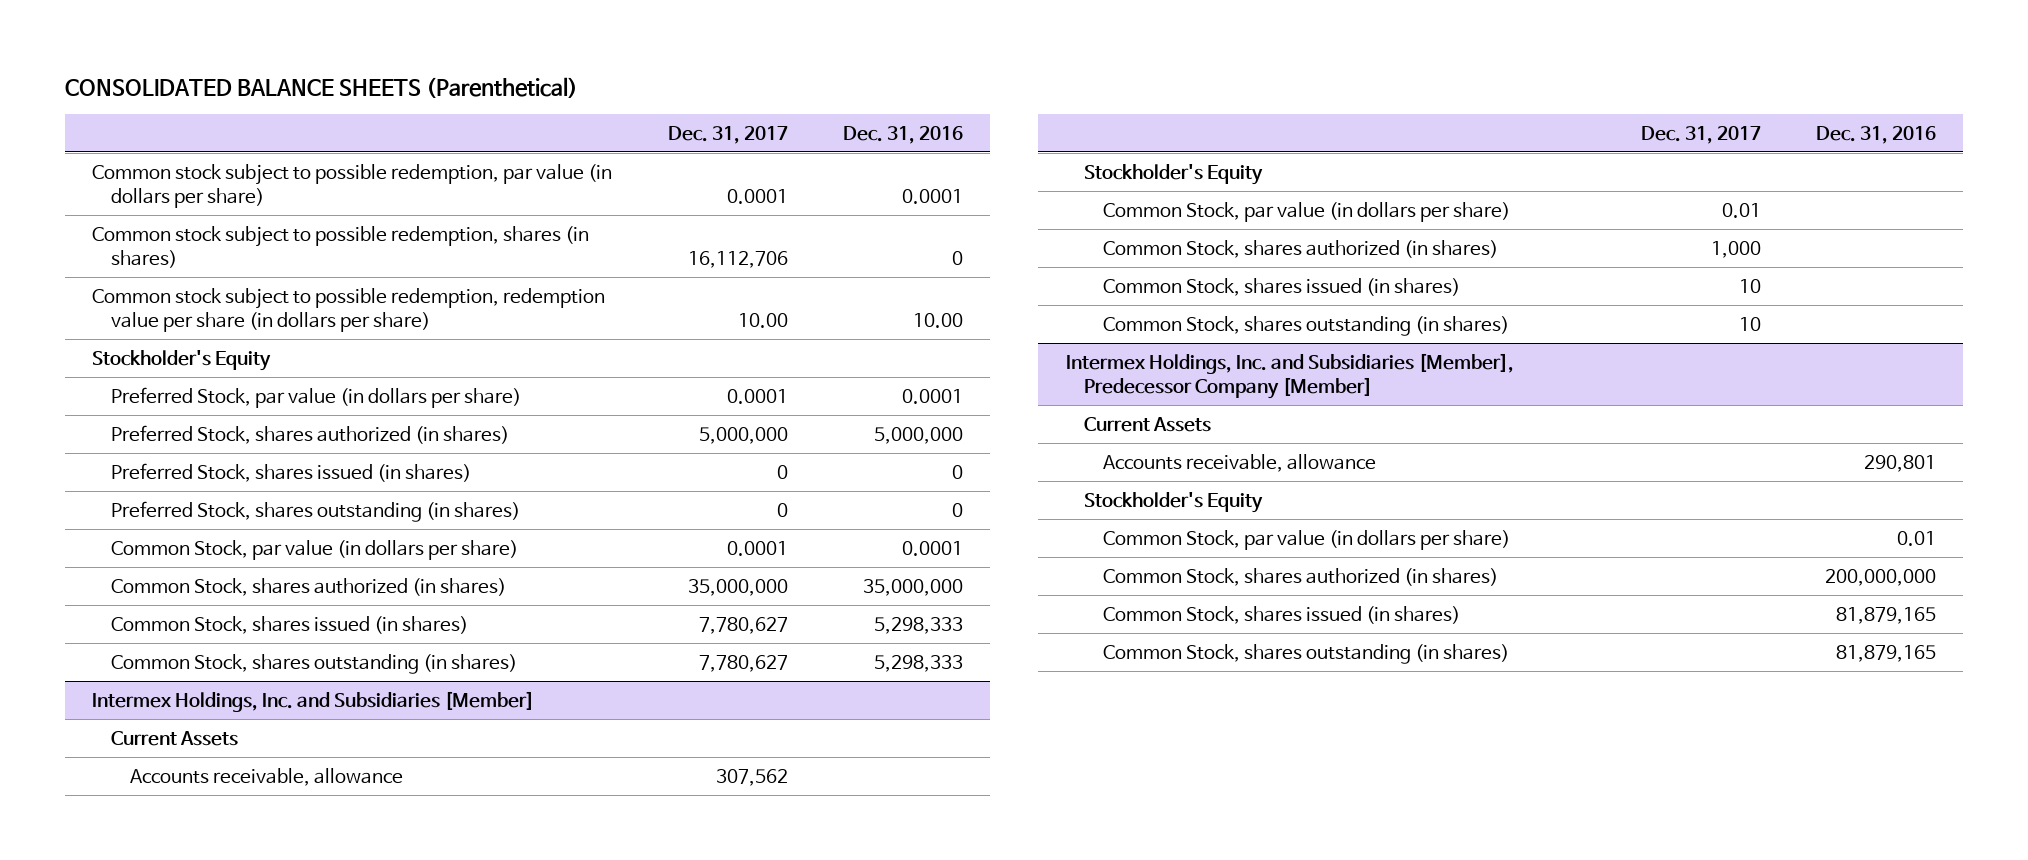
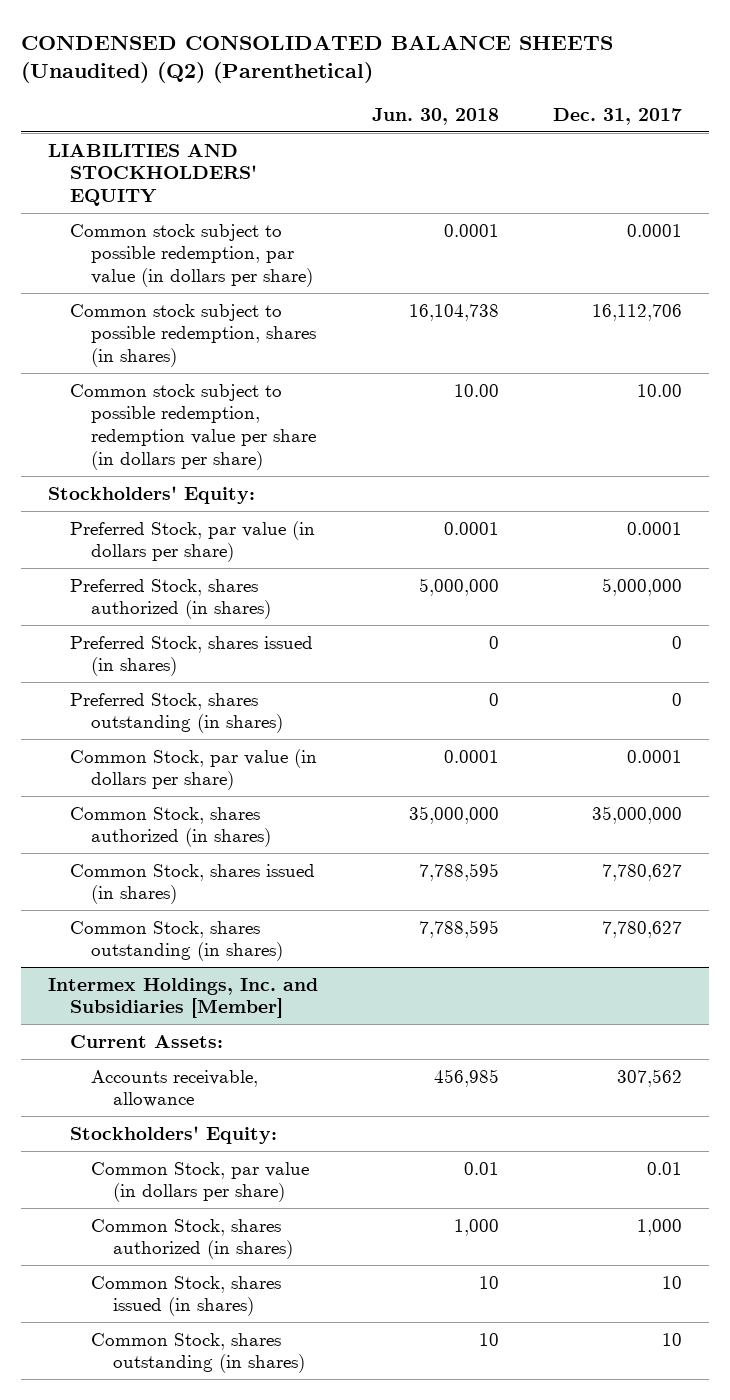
[64,76,578,98] CONSOLIDATED BALANCE SHEETS (Parenthetical) -> [21,34,614,84] CONDENSED CONSOLIDATED BALANCE SHEETS (Unaudited) (Q2) (Parenthetical)
[842,125,963,144] Dec. 31, 2016 -> none
none -> [371,107,499,125] Jun. 30, 2018
none -> [48,143,257,207] LIABILITIES AND STOCKHOLDERS' EQUITY
[92,349,272,371] Stockholder's Equity -> [48,485,256,504] Stockholders' Equity:
[111,730,239,746] Current Assets -> [69,1034,223,1048] Current Assets:
[1084,163,1264,185] Stockholder's Equity -> [69,1125,277,1144] Stockholders' Equity:
[1065,352,1514,400] Intermex Holdings, Inc. and Subsidiaries [Member], Predecessor Company [Member] -> none
[1084,416,1212,432] Current Assets -> none
[1103,453,1377,472] Accounts receivable, allowance -> none
[1084,491,1264,513] Stockholder's Equity -> none
[1103,529,1511,550] Common Stock, par value (in dollars per share) -> none
[1103,567,1499,586] Common Stock, shares authorized (in shares) -> none
[1103,605,1461,624] Common Stock, shares issued (in shares) -> none
[1103,643,1510,664] Common Stock, shares outstanding (in shares) -> none

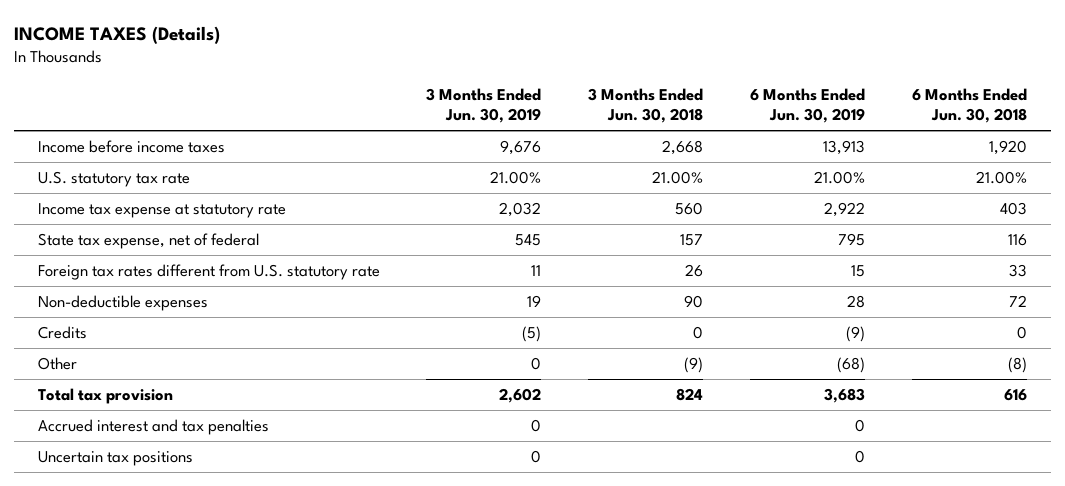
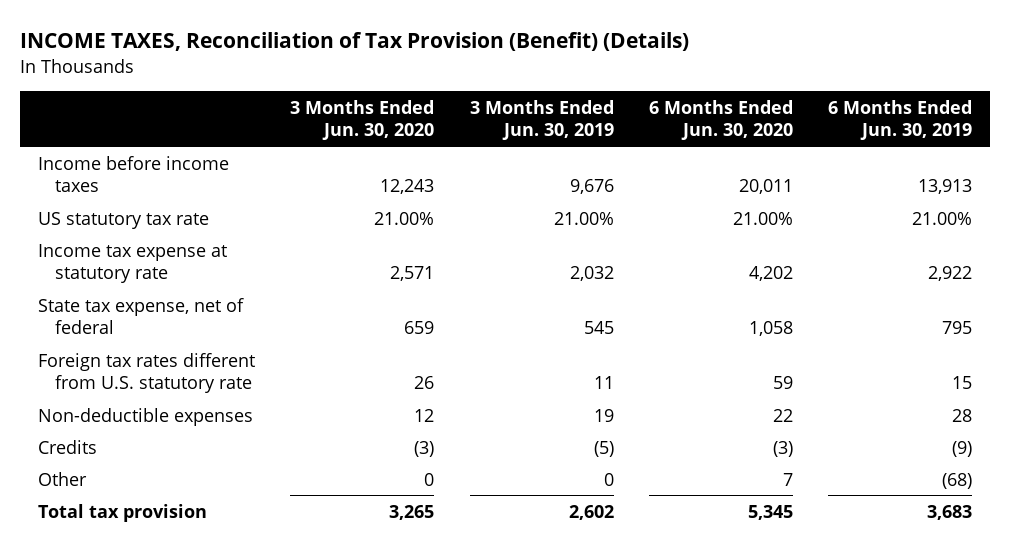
[14,25,221,44] INCOME TAXES (Details) -> [20,32,690,52] INCOME TAXES, Reconciliation of Tax Provision (Benefit) (Details)
[588,88,704,124] 3 Months Ended Jun. 30, 2018 -> none
[912,88,1028,124] 6 Months Ended Jun. 30, 2018 -> none
none -> [290,99,435,141] 3 Months Ended Jun. 30, 2020
none -> [649,99,794,141] 6 Months Ended Jun. 30, 2020
[37,170,190,187] U.S. statutory tax rate -> [38,211,210,229] US statutory tax rate
[37,418,269,435] Accrued interest and tax penalties -> none
[37,450,193,466] Uncertain tax positions -> none

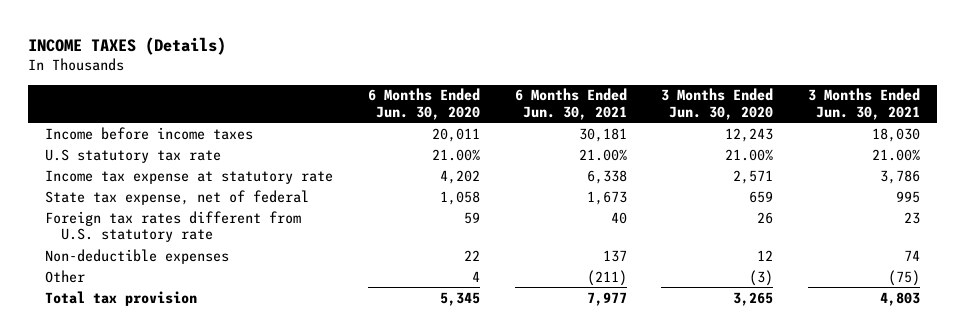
[20,32,690,52] INCOME TAXES, Reconciliation of Tax Provision (Benefit) (Details) -> [28,36,227,55] INCOME TAXES (Details)
[469,99,614,141] 3 Months Ended Jun. 30, 2019 -> none
[828,99,973,141] 6 Months Ended Jun. 30, 2019 -> none
none -> [514,88,627,120] 6 Months Ended Jun. 30, 2021
none -> [807,88,920,120] 3 Months Ended Jun. 30, 2021
[38,211,210,229] US statutory tax rate -> [45,148,222,163] U.S statutory tax rate
[38,439,98,454] Credits -> none
[424,472,435,486] 0 -> [749,269,774,286] (3)
[783,472,794,486] 7 -> [472,270,481,282] 4

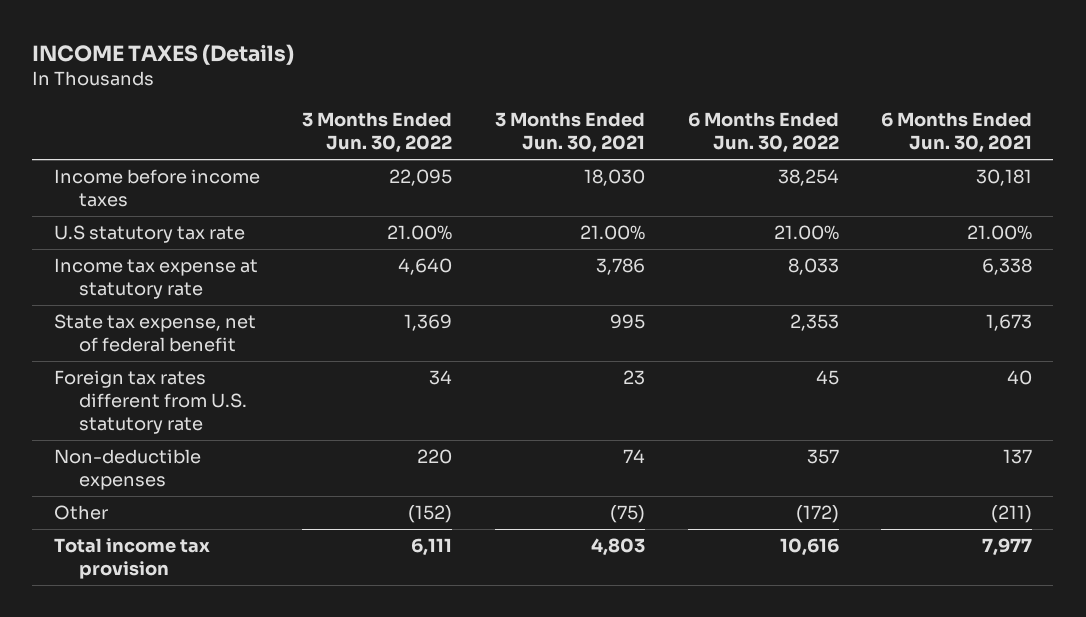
[368,88,481,120] 6 Months Ended Jun. 30, 2020 -> none
[661,88,774,120] 3 Months Ended Jun. 30, 2020 -> none
none -> [302,112,453,154] 3 Months Ended Jun. 30, 2022
none -> [687,112,839,154] 6 Months Ended Jun. 30, 2022
[45,189,310,205] State tax expense, net of federal -> [53,314,256,352] State tax expense, net of federal benefit
[45,290,198,306] Total tax provision -> [53,538,210,579] Total income tax provision

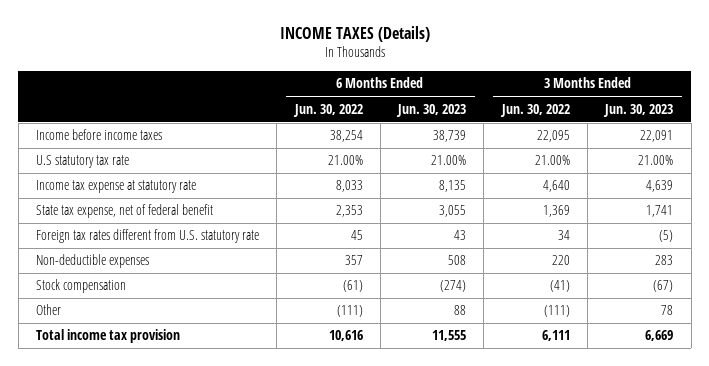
[494,112,645,154] 3 Months Ended Jun. 30, 2021 -> none
[881,112,1033,154] 6 Months Ended Jun. 30, 2021 -> none
none -> [396,103,467,117] Jun. 30, 2023
none -> [603,103,674,117] Jun. 30, 2023
none -> [35,279,126,294] Stock compensation
[408,505,453,524] (152) -> [543,305,570,318] (111)
[795,505,839,524] (172) -> [336,305,363,318] (111)

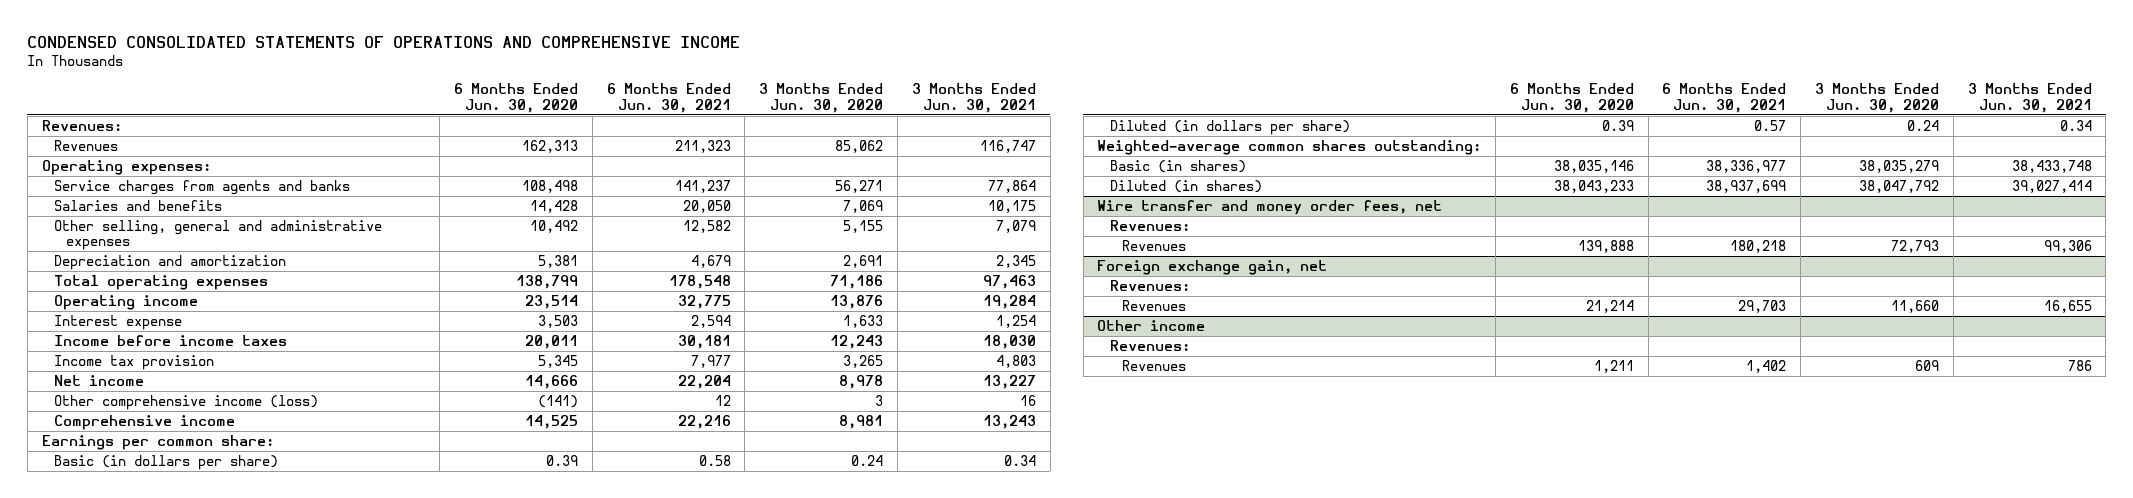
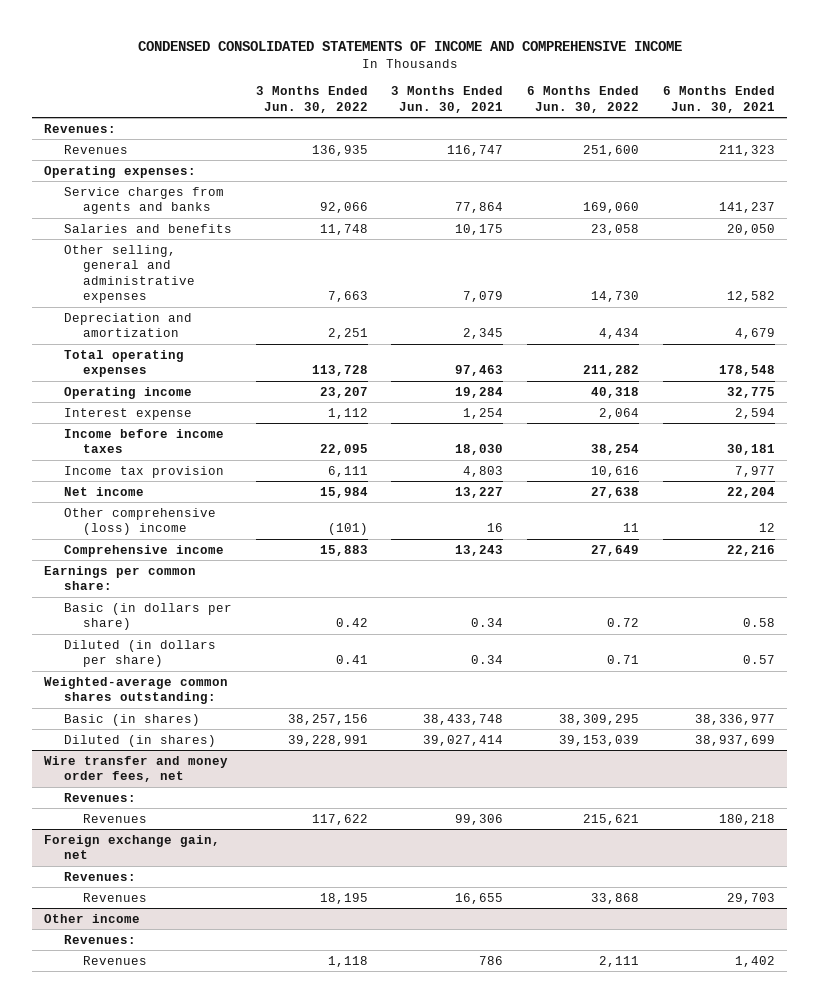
[27,35,741,48] CONDENSED CONSOLIDATED STATEMENTS OF OPERATIONS AND COMPREHENSIVE INCOME -> [137,41,682,52] CONDENSED CONSOLIDATED STATEMENTS OF INCOME AND COMPREHENSIVE INCOME
[454,83,579,113] 6 Months Ended Jun. 30, 2020 -> none
[759,83,884,113] 3 Months Ended Jun. 30, 2020 -> none
none -> [255,85,368,113] 3 Months Ended Jun. 30, 2022
none -> [527,85,640,113] 6 Months Ended Jun. 30, 2022
[53,395,318,411] Other comprehensive income (loss) -> [63,507,216,536] Other comprehensive (loss) income

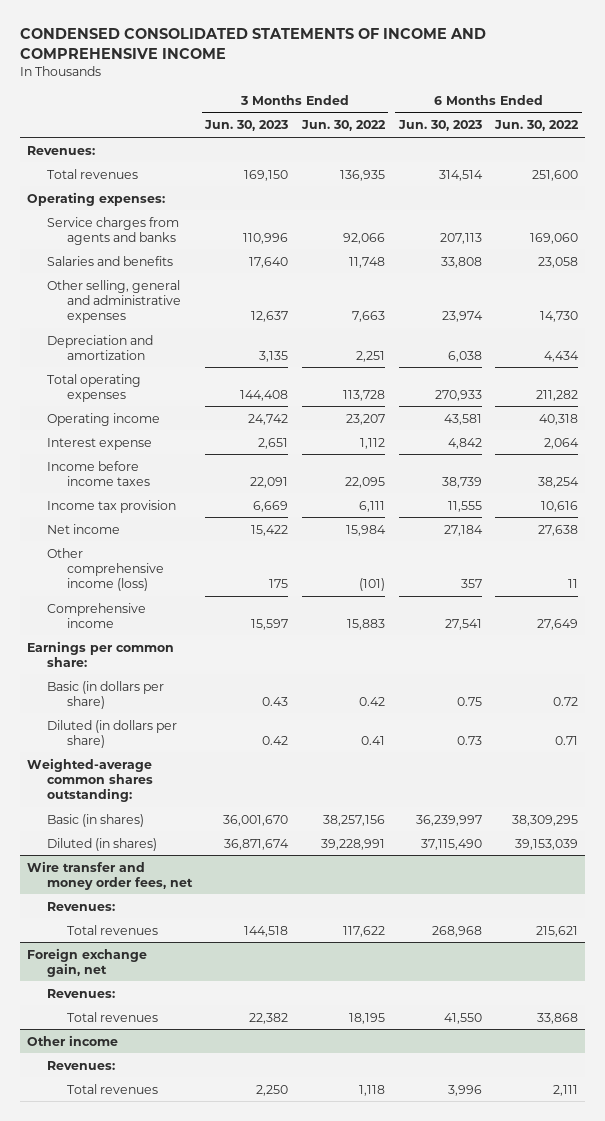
[391,85,504,113] 3 Months Ended Jun. 30, 2021 -> none
[663,85,776,113] 6 Months Ended Jun. 30, 2021 -> none
none -> [204,120,289,132] Jun. 30, 2023
none -> [397,120,482,132] Jun. 30, 2023
[63,144,128,154] Revenues -> [46,168,138,179] Total revenues
[63,507,216,536] Other comprehensive (loss) income -> [46,547,164,591] Other comprehensive income (loss)
[82,813,147,823] Revenues -> [66,924,158,935] Total revenues
[82,892,147,902] Revenues -> [66,1011,158,1022] Total revenues
[82,955,147,965] Revenues -> [66,1083,158,1094] Total revenues

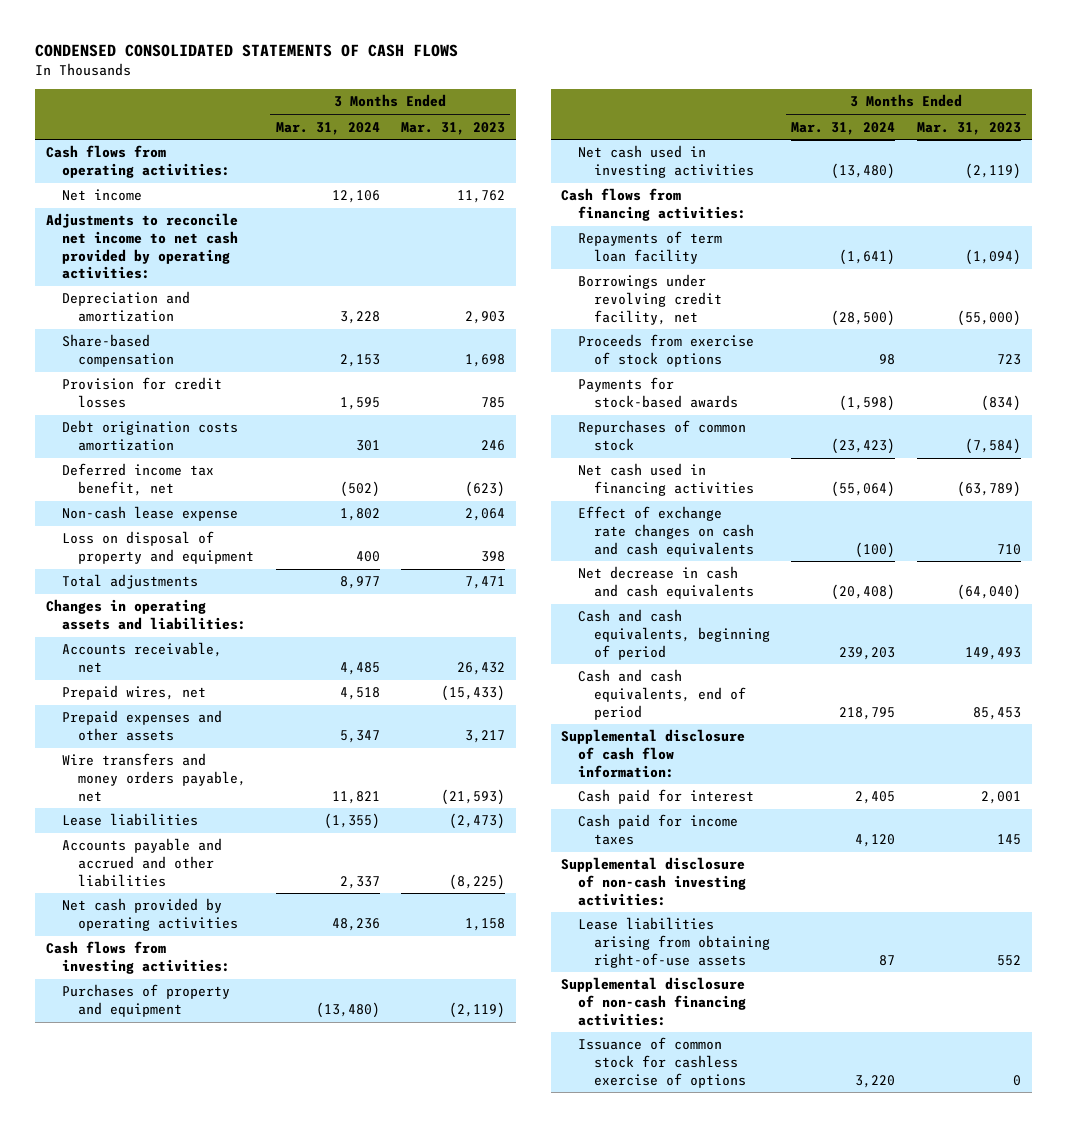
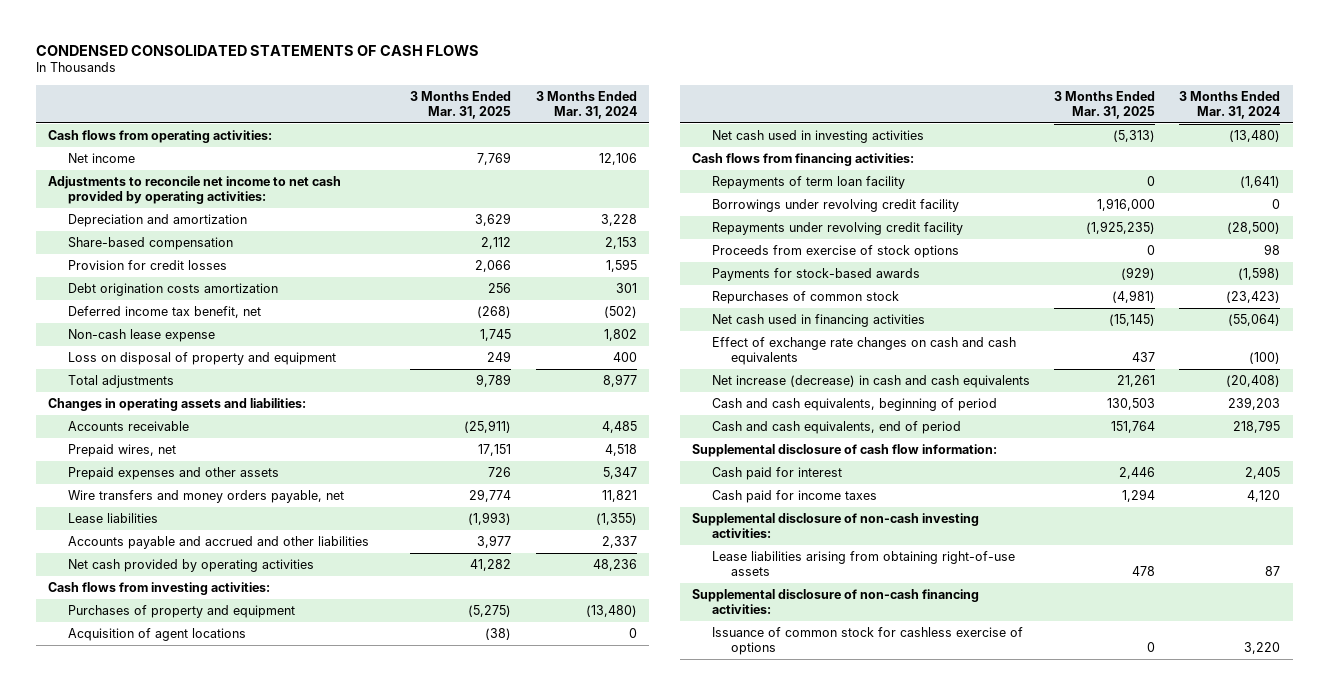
[401,121,506,135] Mar. 31, 2023 -> none
none -> [410,90,512,120] 3 Months Ended Mar. 31, 2025
[61,642,222,673] Accounts receivable, net -> [67,420,189,431] Accounts receivable
none -> [67,627,246,641] Acquisition of agent locations
[577,274,722,325] Borrowings under revolving credit facility, net -> [711,198,959,212] Borrowings under revolving credit facility
[831,309,896,326] (28,500) -> [1272,198,1281,209] 0
none -> [711,221,963,235] Repayments under revolving credit facility
[577,566,754,599] Net decrease in cash and cash equivalents -> [711,374,1030,388] Net increase (decrease) in cash and cash equivalents

